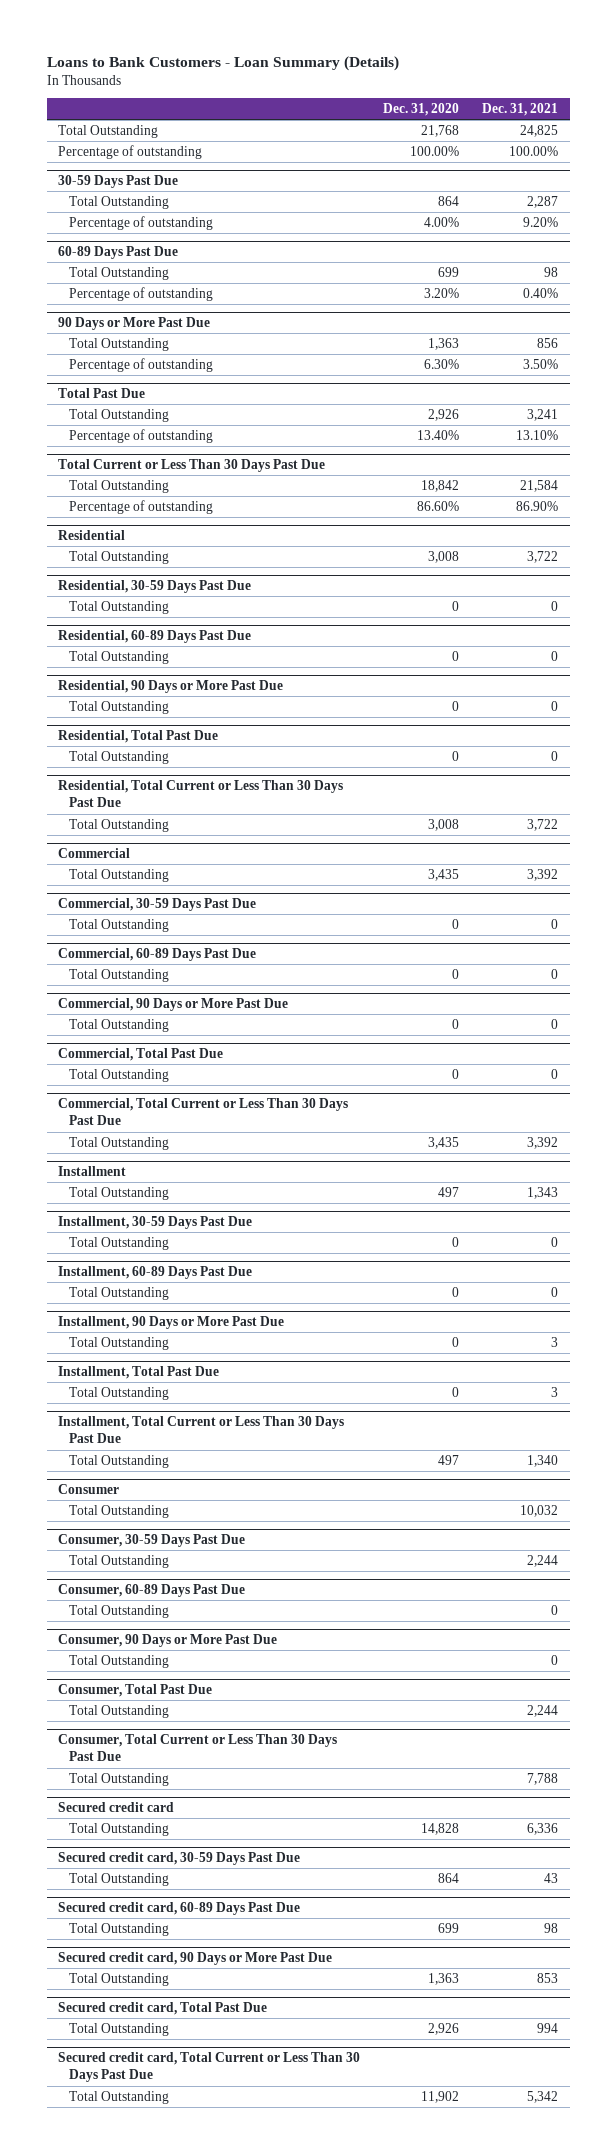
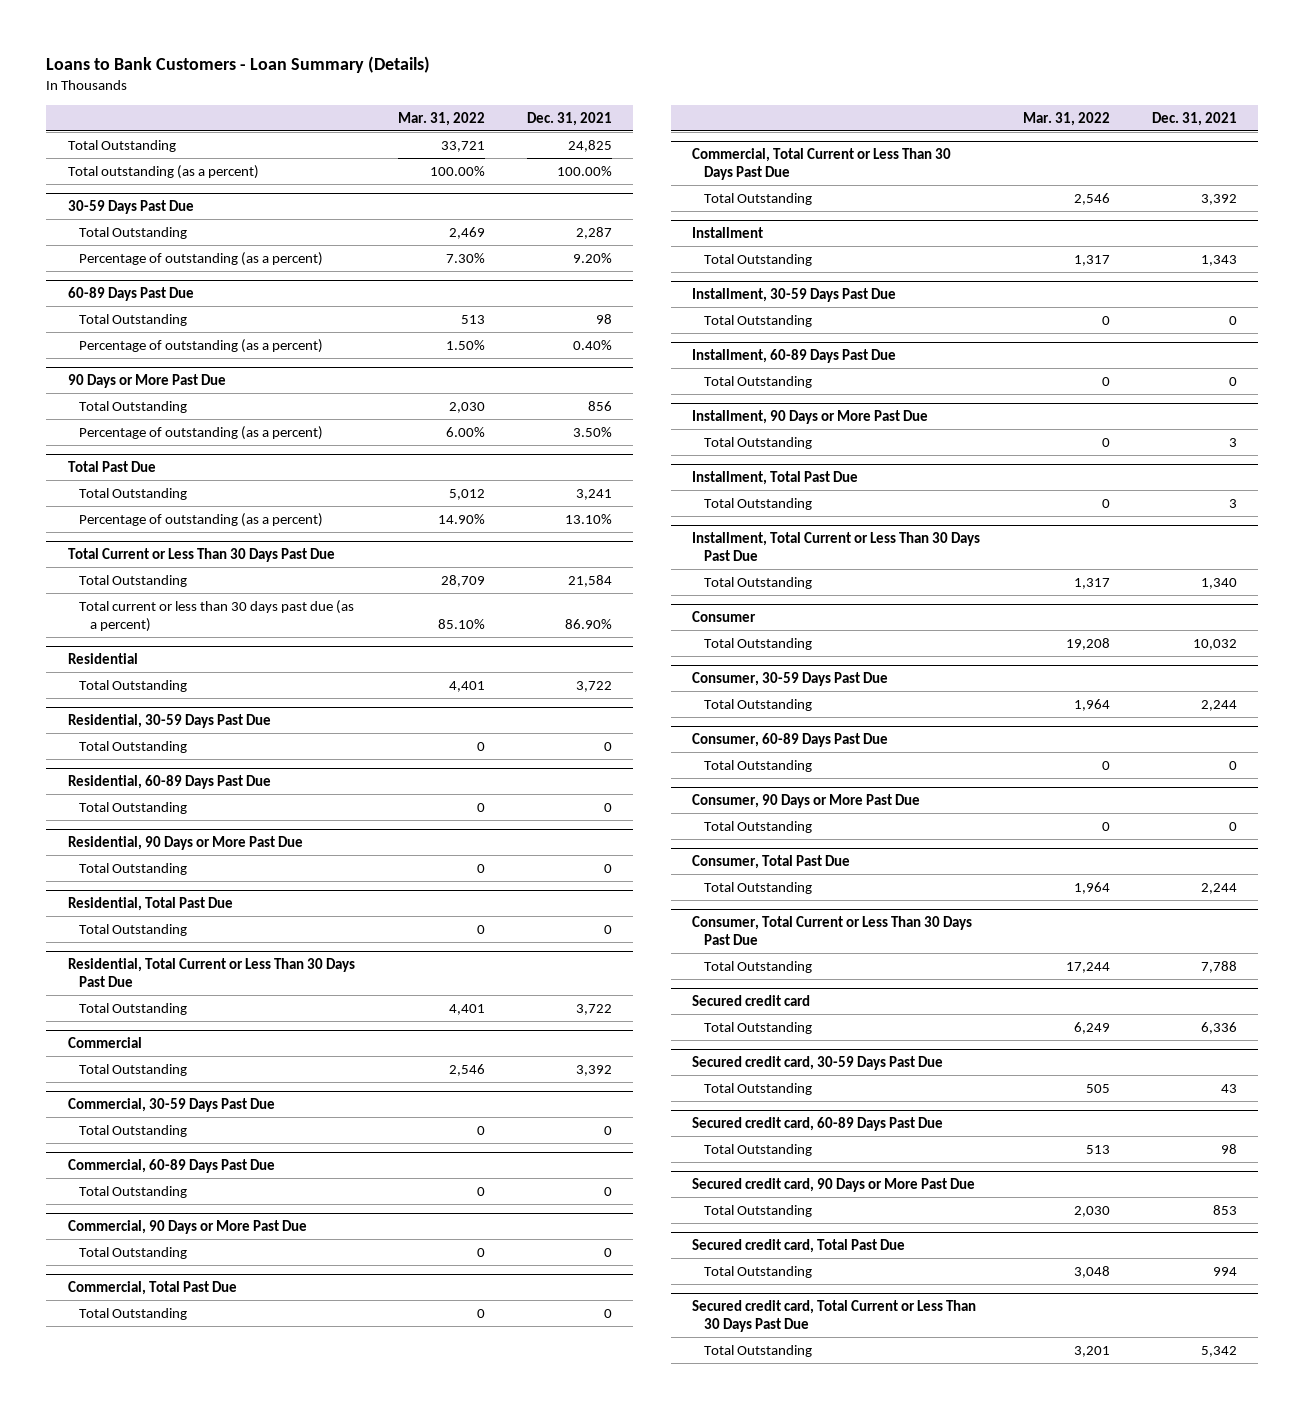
[383,103,460,117] Dec. 31, 2020 -> none
none -> [397,112,485,127] Mar. 31, 2022
[58,144,203,159] Percentage of outstanding -> none
none -> [67,164,259,179] Total outstanding (as a percent)
[68,215,213,230] Percentage of outstanding -> [78,251,323,266] Percentage of outstanding (as a percent)
[68,286,213,301] Percentage of outstanding -> [78,338,323,353] Percentage of outstanding (as a percent)
[68,357,213,372] Percentage of outstanding -> [78,425,323,440] Percentage of outstanding (as a percent)
[68,428,213,443] Percentage of outstanding -> [78,512,323,527] Percentage of outstanding (as a percent)
[68,499,213,514] Percentage of outstanding -> [78,599,354,633] Total current or less than 30 days past due (as a percent)

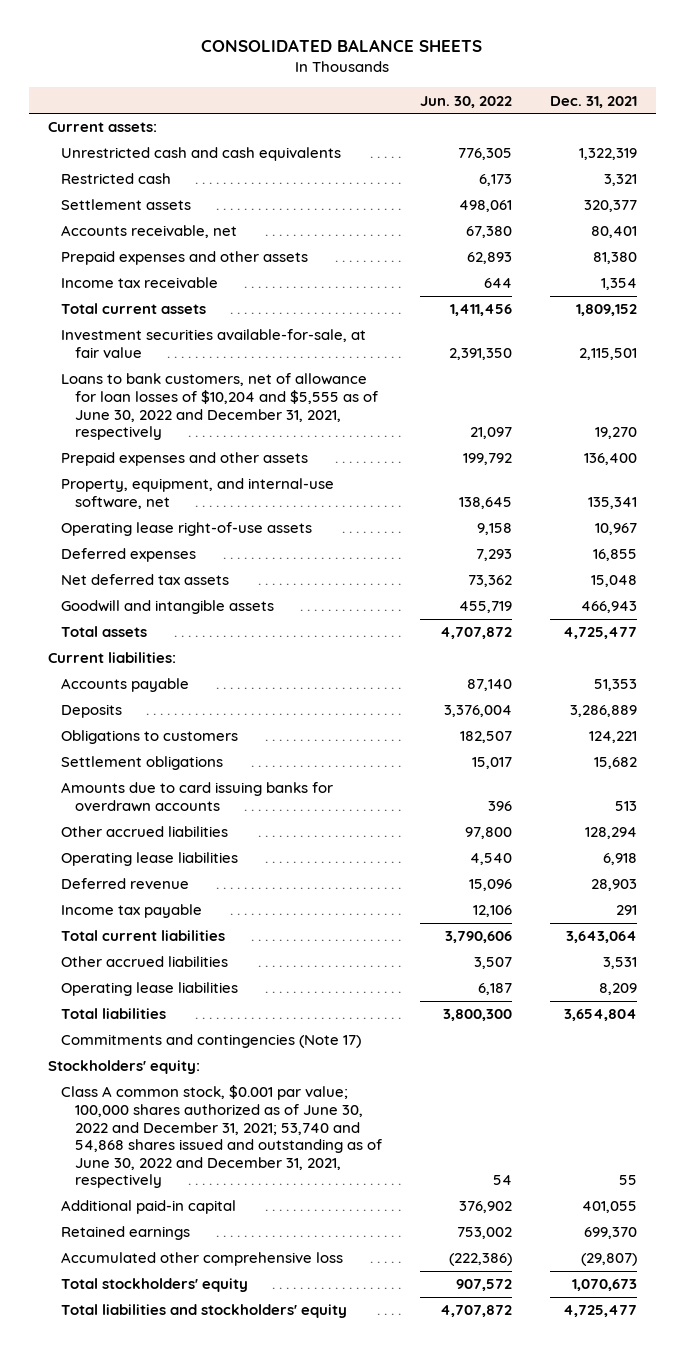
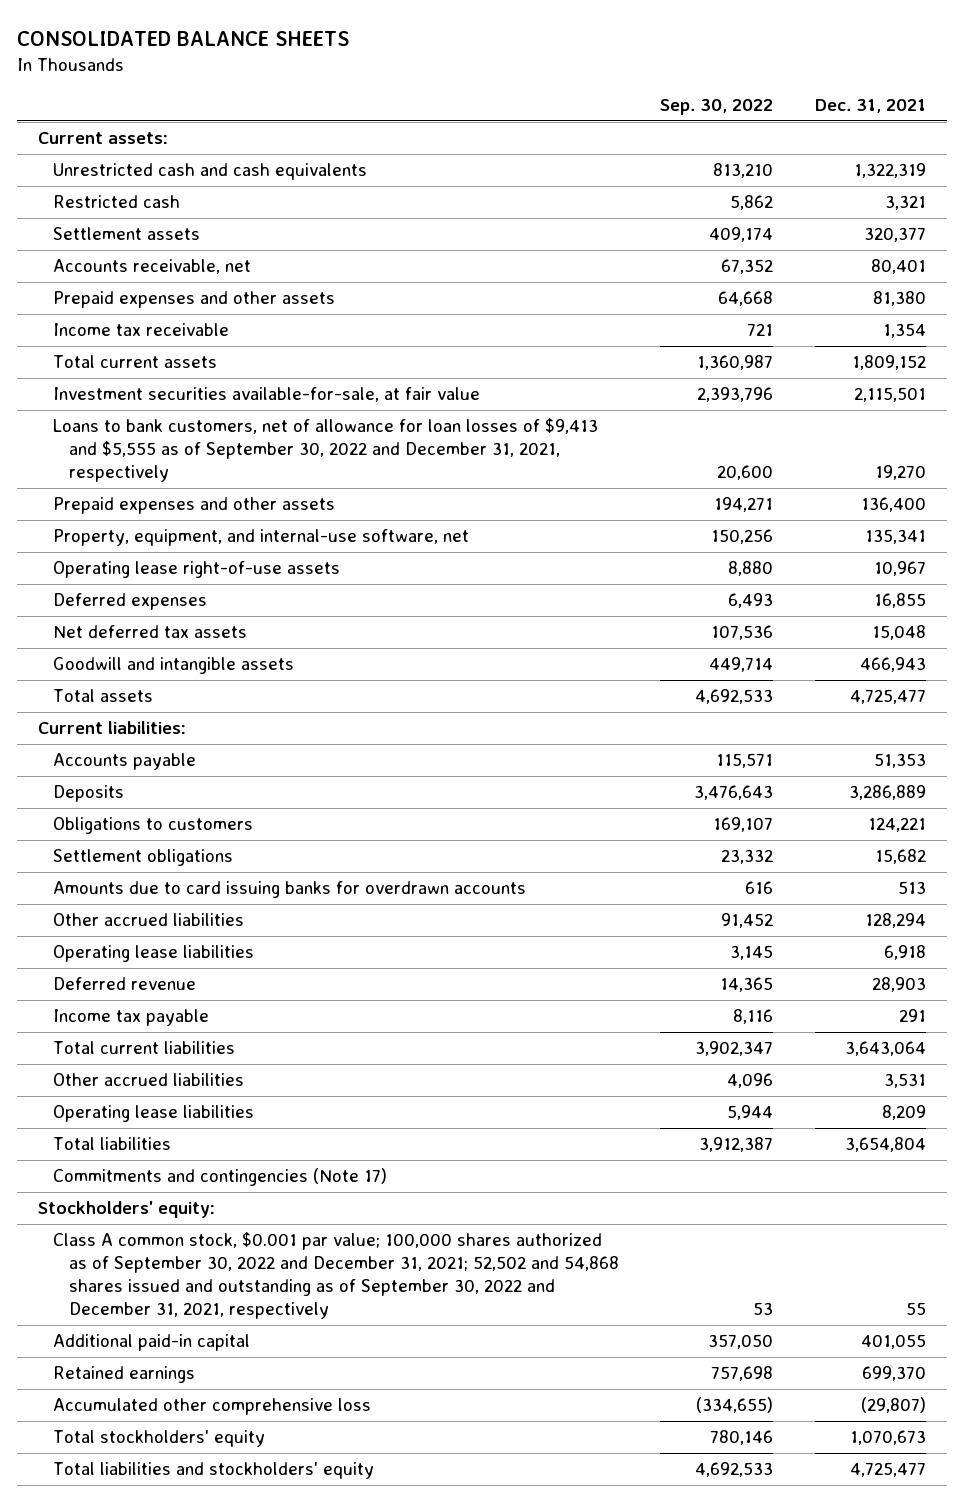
[419,95,512,108] Jun. 30, 2022 -> none
none -> [660,99,774,116] Sep. 30, 2022
[61,373,378,441] Loans to bank customers, net of allowance for loan losses of $10,204 and $5,555 as of June 30, 2022 and December 31, 2021, respectively -> [53,418,599,483] Loans to bank customers, net of allowance for loan losses of $9,413 and $5,555 as of September 30, 2022 and December 31, 2021, respectively
[61,1085,382,1189] Class A common stock, $0.001 par value; 100,000 shares authorized as of June 30, 2022 and December 31, 2021; 53,740 and 54,868 shares issued and outstanding as of June 30, 2022 and December 31, 2021, respectively -> [53,1232,619,1320] Class A common stock, $0.001 par value; 100,000 shares authorized as of September 30, 2022 and December 31, 2021; 52,502 and 54,868 shares issued and outstanding as of September 30, 2022 and December 31, 2021, respectively

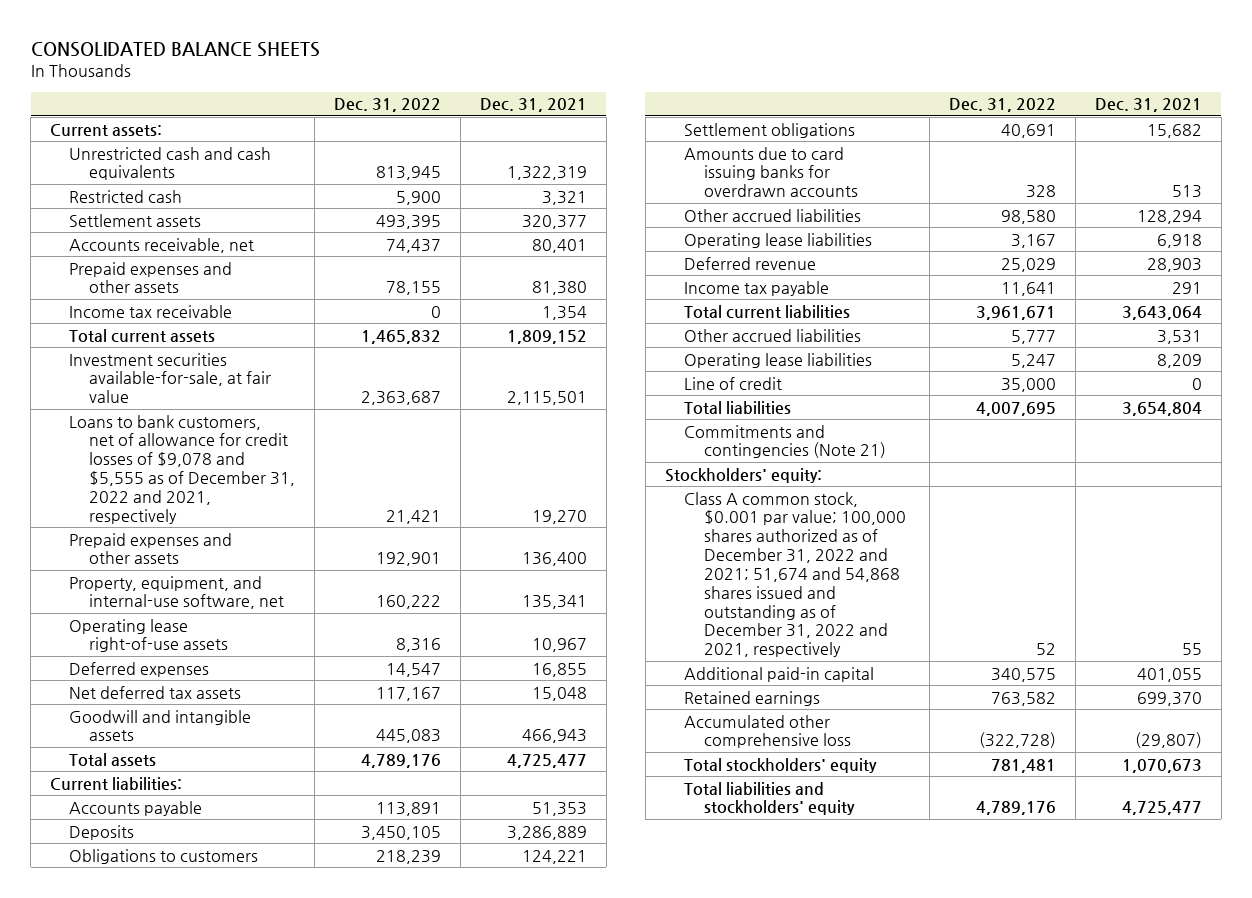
[660,99,774,116] Sep. 30, 2022 -> none
none -> [333,98,441,113] Dec. 31, 2022
[53,418,599,483] Loans to bank customers, net of allowance for loan losses of $9,413 and $5,555 as of September 30, 2022 and December 31, 2021, respectively -> [69,414,295,524] Loans to bank customers, net of allowance for credit losses of $9,078 and $5,555 as of December 31, 2022 and 2021, respectively
none -> [684,376,783,390] Line of credit
[53,1168,388,1187] Commitments and contingencies (Note 17) -> [684,424,886,459] Commitments and contingencies (Note 21)
[53,1232,619,1320] Class A common stock, $0.001 par value; 100,000 shares authorized as of September 30, 2022 and December 31, 2021; 52,502 and 54,868 shares issued and outstanding as of September 30, 2022 and December 31, 2021, respectively -> [684,491,906,658] Class A common stock, $0.001 par value; 100,000 shares authorized as of December 31, 2022 and 2021; 51,674 and 54,868 shares issued and outstanding as of December 31, 2022 and 2021, respectively

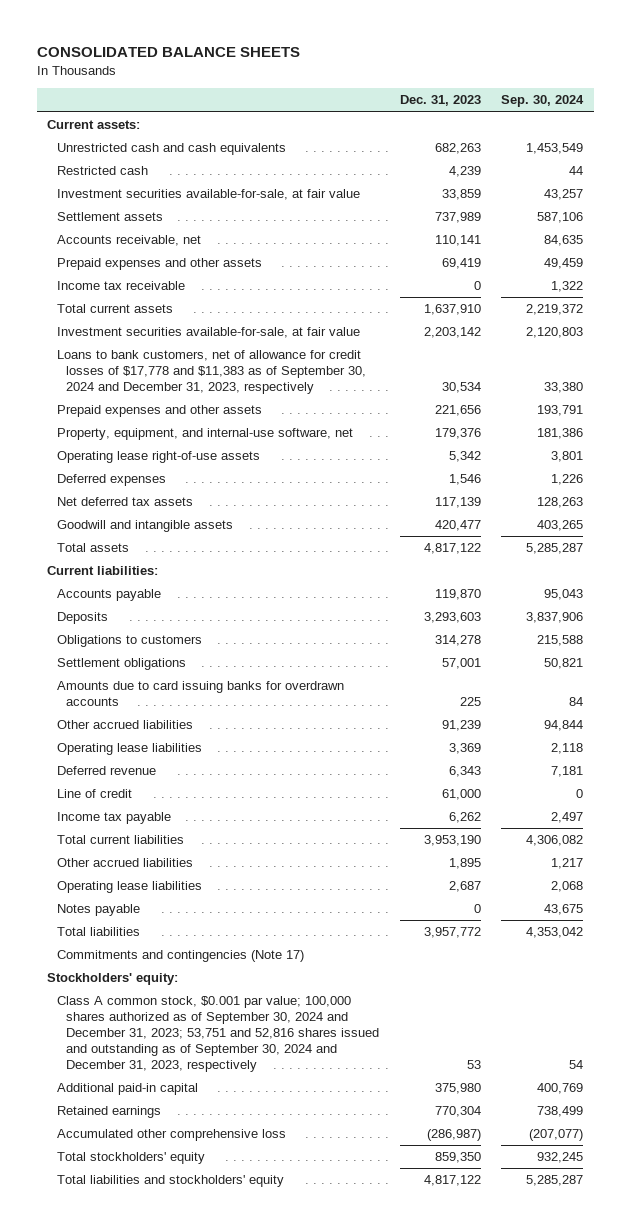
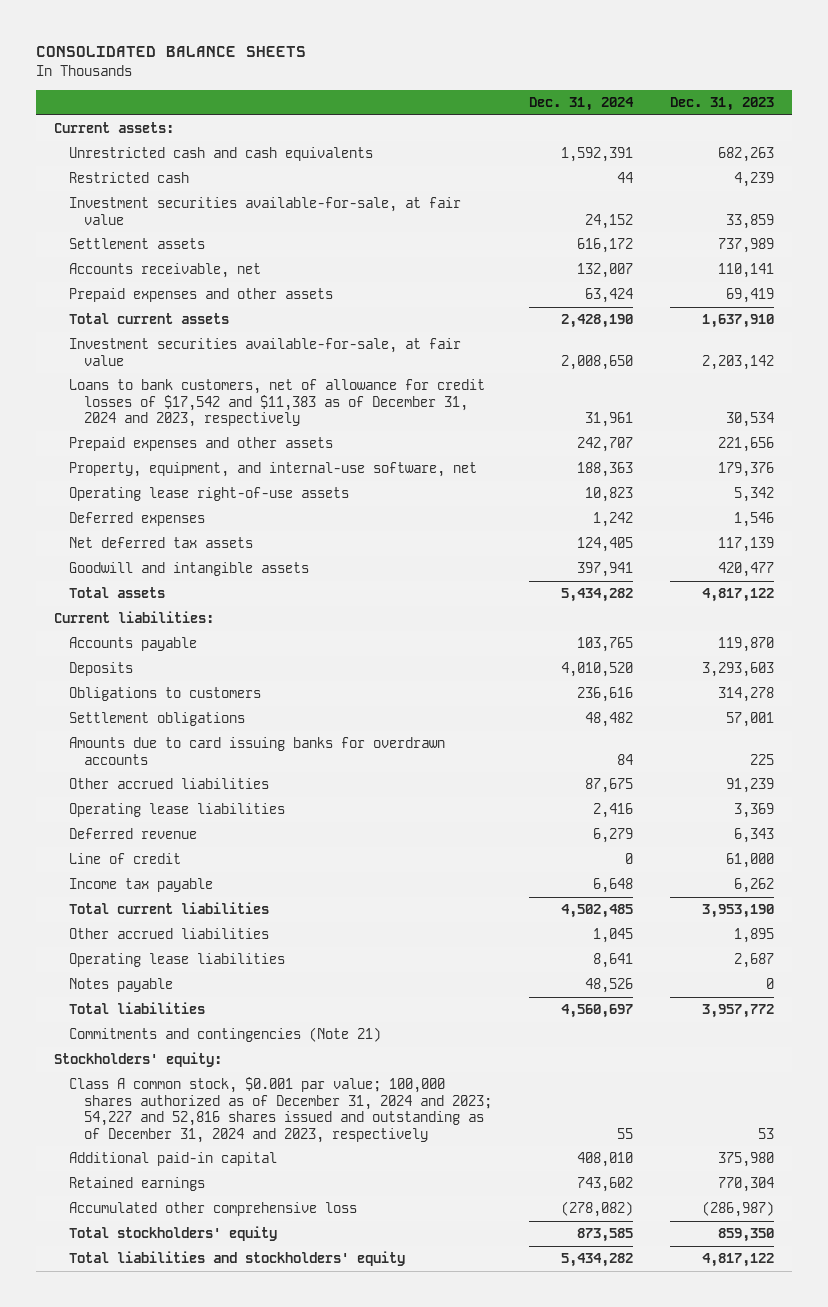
[501,95,585,108] Sep. 30, 2024 -> none
none -> [529,97,635,112] Dec. 31, 2024
[56,281,185,291] Income tax receivable -> none
[56,350,367,395] Loans to bank customers, net of allowance for credit losses of $17,778 and $11,383 as of September 30, 2024 and December 31, 2023, respectively -> [69,379,486,428] Loans to bank customers, net of allowance for credit losses of $17,542 and $11,383 as of December 31, 2024 and 2023, respectively
[56,950,304,963] Commitments and contingencies (Note 17) -> [69,1027,382,1043] Commitments and contingencies (Note 21)
[56,996,380,1073] Class A common stock, $0.001 par value; 100,000 shares authorized as of September 30, 2024 and December 31, 2023; 53,751 and 52,816 shares issued and outstanding as of September 30, 2024 and December 31, 2023, respectively -> [69,1077,493,1143] Class A common stock, $0.001 par value; 100,000 shares authorized as of December 31, 2024 and 2023; 54,227 and 52,816 shares issued and outstanding as of December 31, 2024 and 2023, respectively

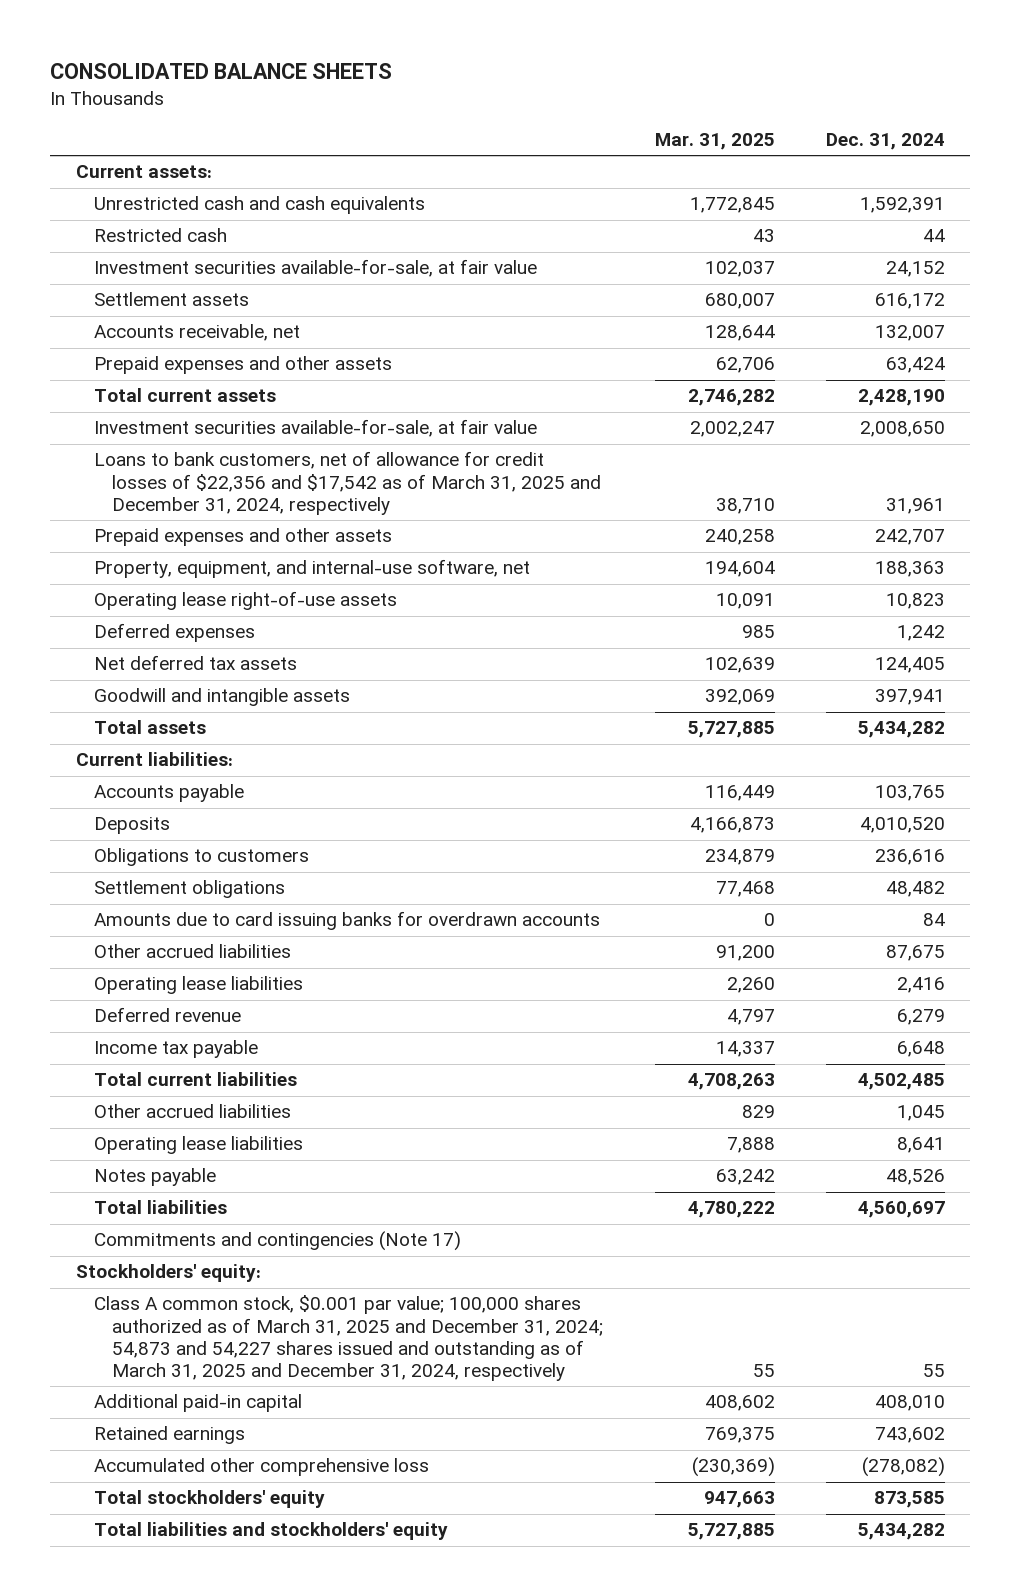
[669,97,774,112] Dec. 31, 2023 -> none
none -> [654,132,775,150] Mar. 31, 2025
[69,379,486,428] Loans to bank customers, net of allowance for credit losses of $17,542 and $11,383 as of December 31, 2024 and 2023, respectively -> [94,451,602,515] Loans to bank customers, net of allowance for credit losses of $22,356 and $17,542 as of March 31, 2025 and December 31, 2024, respectively
[69,853,182,865] Line of credit -> none
[69,1027,382,1043] Commitments and contingencies (Note 21) -> [94,1231,462,1252] Commitments and contingencies (Note 17)
[69,1077,493,1143] Class A common stock, $0.001 par value; 100,000 shares authorized as of December 31, 2024 and 2023; 54,227 and 52,816 shares issued and outstanding as of December 31, 2024 and 2023, respectively -> [94,1295,604,1382] Class A common stock, $0.001 par value; 100,000 shares authorized as of March 31, 2025 and December 31, 2024; 54,873 and 54,227 shares issued and outstanding as of March 31, 2025 and December 31, 2024, respectively

